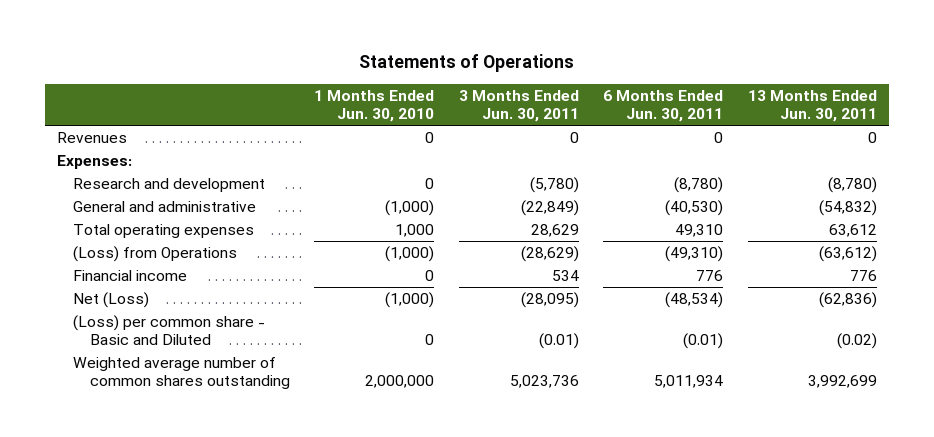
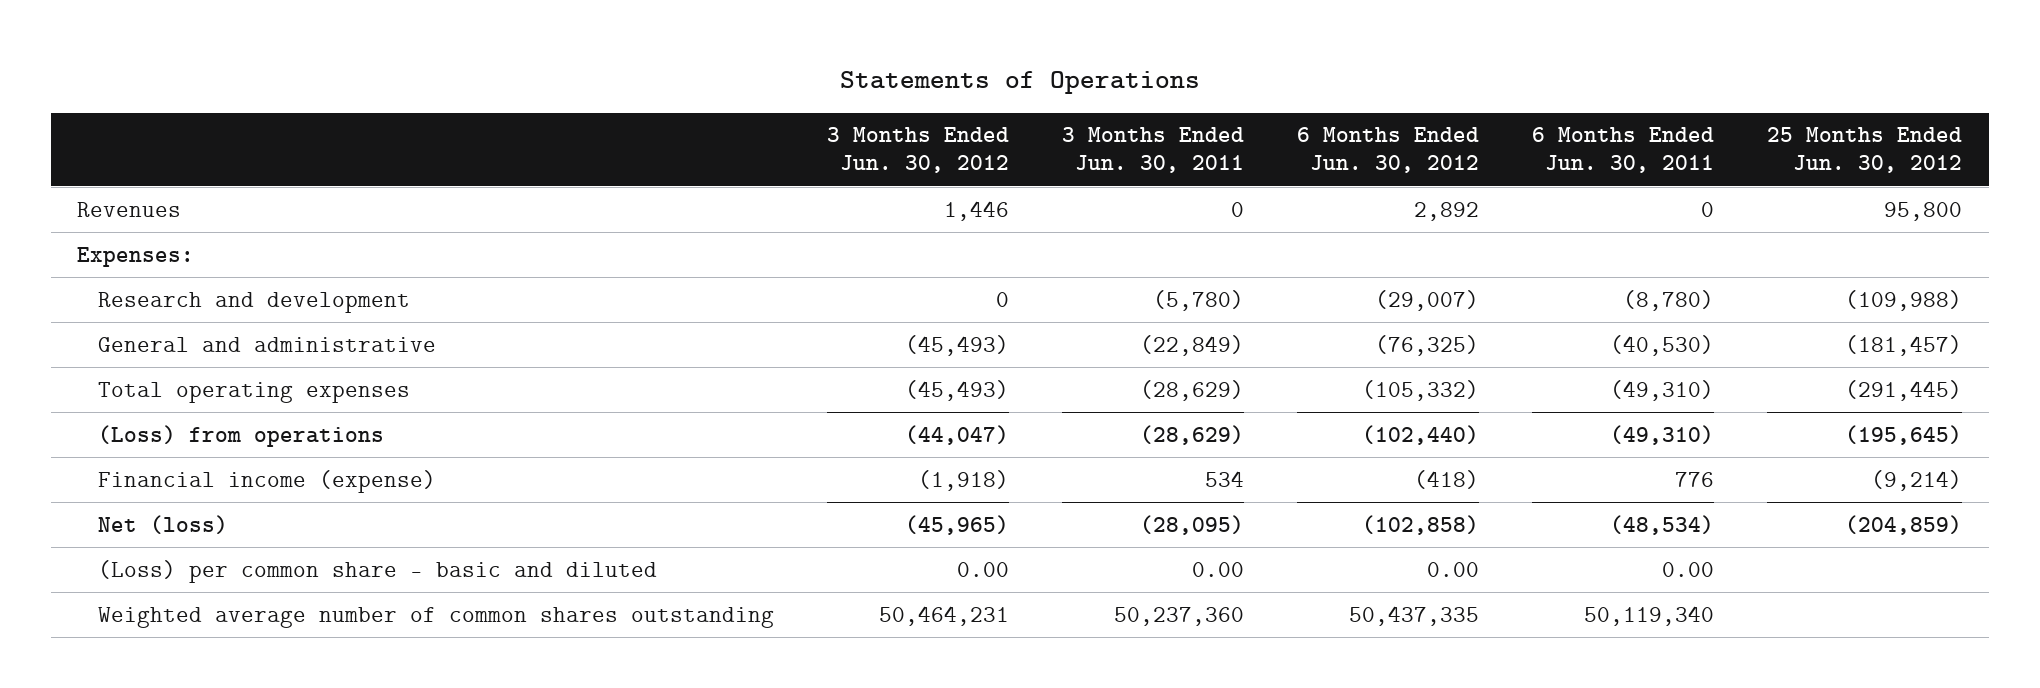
[314,89,435,123] 1 Months Ended Jun. 30, 2010 -> none
[747,89,877,123] 13 Months Ended Jun. 30, 2011 -> none
none -> [827,127,1010,174] 3 Months Ended Jun. 30, 2012
none -> [1297,127,1480,174] 6 Months Ended Jun. 30, 2012
none -> [1767,127,1963,174] 25 Months Ended Jun. 30, 2012
[530,223,579,237] 28,629 -> [1140,379,1245,401] (28,629)
[675,223,724,237] 49,310 -> [1610,379,1715,401] (49,310)
[73,245,238,262] (Loss) from Operations -> [98,424,385,447] (Loss) from operations
[73,269,188,281] Financial income -> [98,469,437,493] Financial income (expense)
[73,291,150,308] Net (Loss) -> [98,514,229,534] Net (loss)
[73,314,266,346] (Loss) per common share - Basic and Diluted -> [98,559,658,583] (Loss) per common share - basic and diluted
[538,333,579,350] (0.01) -> [1192,561,1245,577] 0.00
[683,333,724,350] (0.01) -> [1662,561,1715,577] 0.00
[509,375,579,389] 5,023,736 -> [1114,606,1245,626] 50,237,360
[654,375,724,389] 5,011,934 -> [1584,605,1715,626] 50,119,340

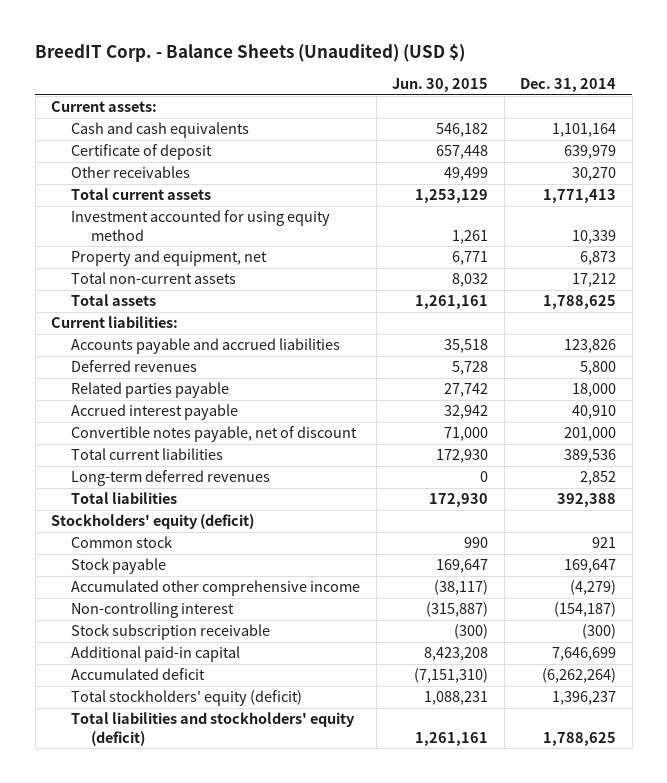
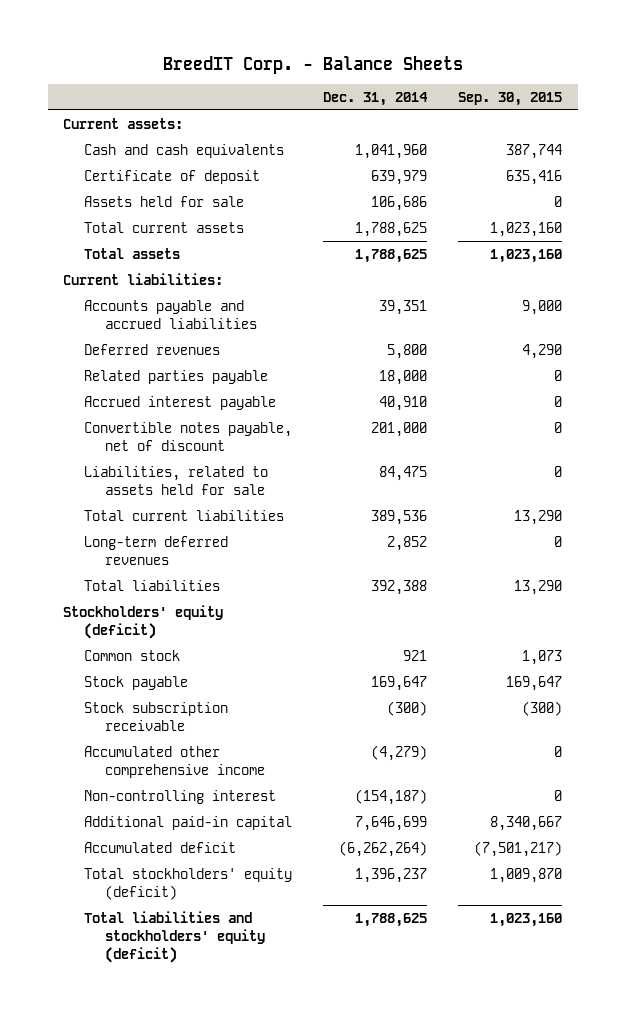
[35,44,466,63] BreedIT Corp. - Balance Sheets (Unaudited) (USD $) -> [162,55,463,74] BreedIT Corp. - Balance Sheets
[392,78,489,93] Jun. 30, 2015 -> none
none -> [458,91,563,106] Sep. 30, 2015
[552,123,617,138] 1,101,164 -> [355,144,428,160] 1,041,960
[71,166,191,179] Other receivables -> none
[71,210,331,241] Investment accounted for using equity method -> none
[71,250,268,267] Property and equipment, net -> none
[71,272,237,285] Total non-current assets -> none
none -> [84,196,245,208] Assets held for sale
[543,189,617,204] 1,771,413 -> [355,222,428,238] 1,788,625
[564,339,617,354] 123,826 -> [379,300,428,316] 39,351
none -> [84,466,269,495] Liabilities, related to assets held for sale
[71,624,271,641] Stock subscription receivable -> [84,702,229,731] Stock subscription receivable

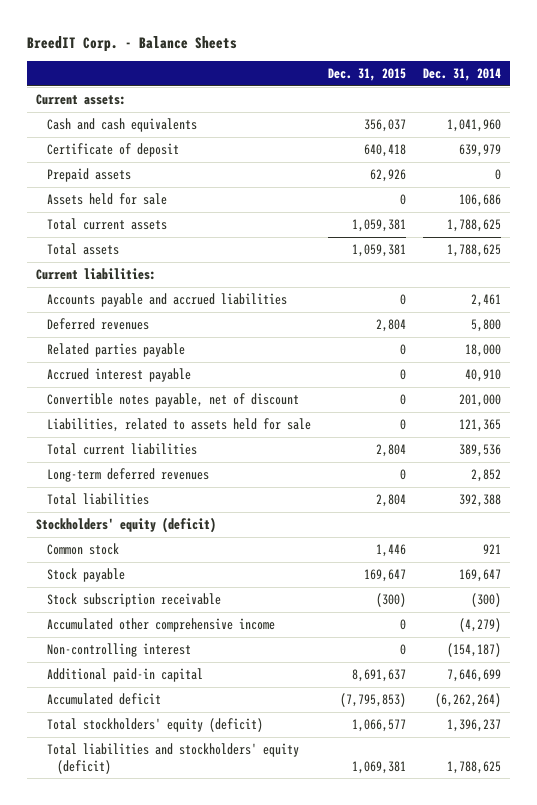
[458,91,563,106] Sep. 30, 2015 -> none
none -> [327,68,406,82] Dec. 31, 2015
none -> [46,167,131,182] Prepaid assets
[379,300,428,316] 39,351 -> [471,293,502,307] 2,461
[379,466,428,482] 84,475 -> [459,418,502,432] 121,365

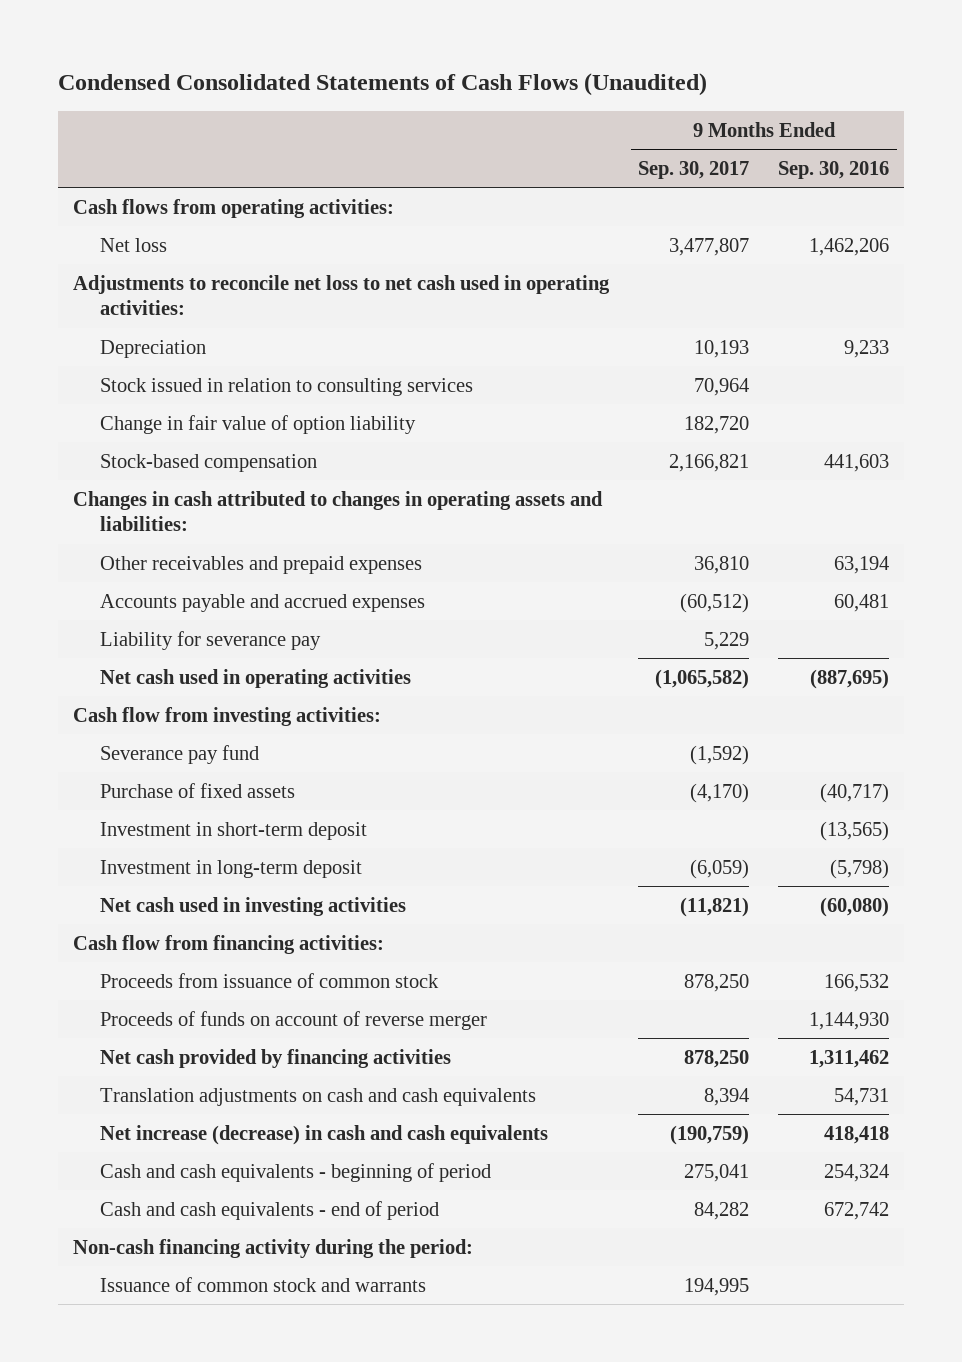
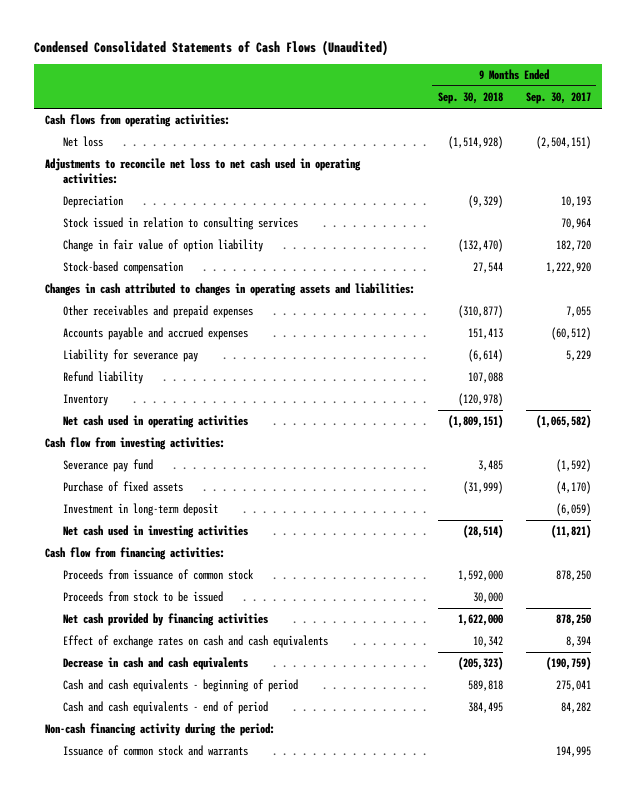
[778,160,890,179] Sep. 30, 2016 -> none
none -> [437,92,503,105] Sep. 30, 2018
[669,237,750,256] 3,477,807 -> [535,136,591,150] (2,504,151)
[669,453,750,472] 2,166,821 -> [545,262,591,274] 1,222,920
[694,555,750,574] 36,810 -> [565,306,591,318] 7,055
none -> [62,371,143,385] Refund liability
none -> [62,394,108,407] Inventory
[99,821,367,840] Investment in short-term deposit -> none
[99,1010,487,1030] Proceeds of funds on account of reverse merger -> none
none -> [62,591,223,603] Proceeds from stock to be issued
[99,1087,536,1106] Translation adjustments on cash and cash equivalents -> [62,635,328,649] Effect of exchange rates on cash and cash equivalents
[99,1124,548,1145] Net increase (decrease) in cash and cash equivalents -> [62,657,248,671] Decrease in cash and cash equivalents

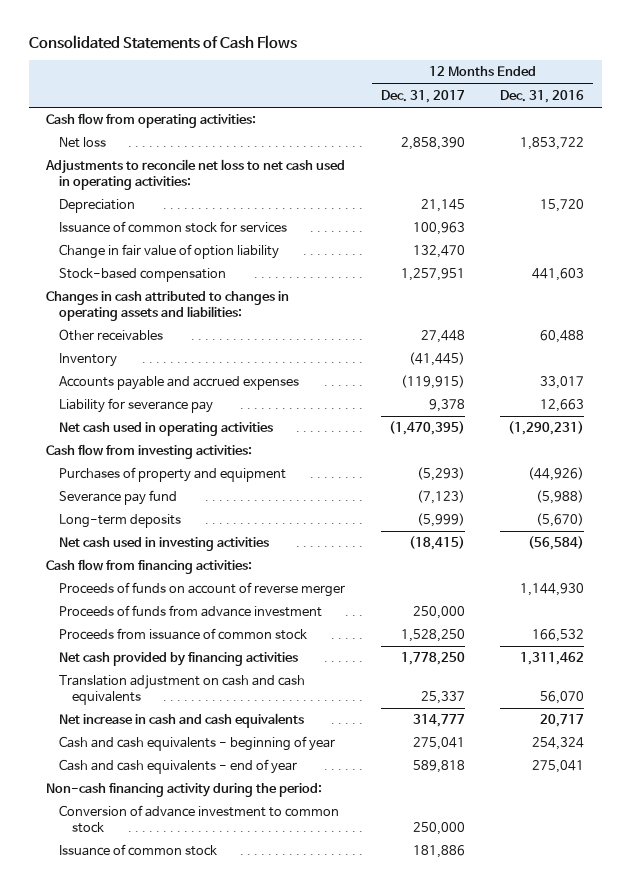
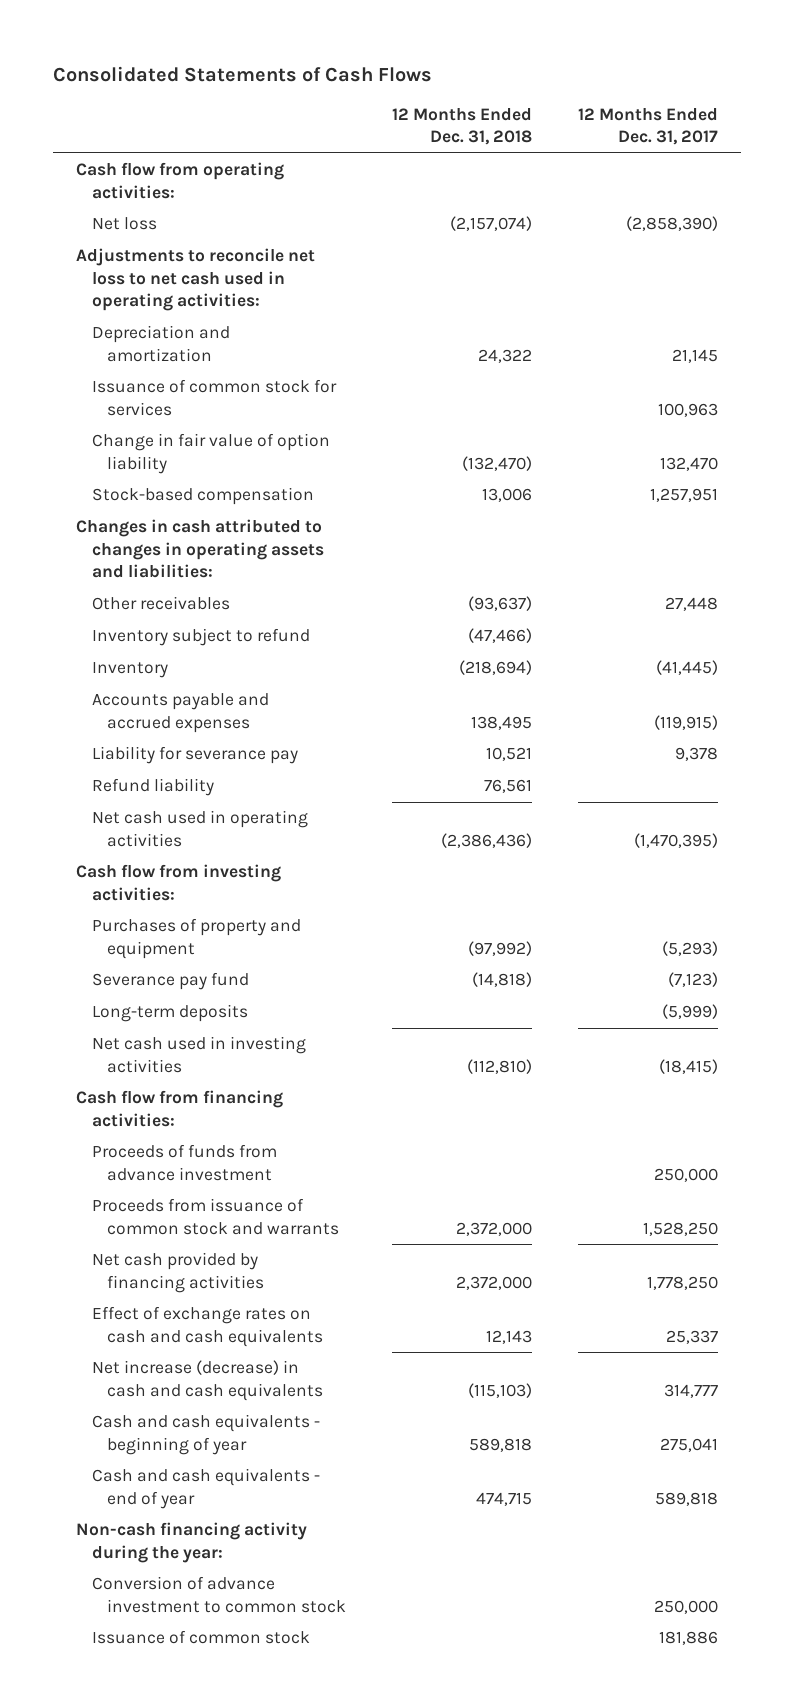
[500,89,585,103] Dec. 31, 2016 -> none
none -> [392,107,533,146] 12 Months Ended Dec. 31, 2018
[400,137,465,151] 2,858,390 -> [626,216,719,232] (2,858,390)
[59,199,136,214] Depreciation -> [91,325,230,362] Depreciation and amortization
none -> [91,628,310,647] Inventory subject to refund
none -> [91,778,214,797] Refund liability
[59,582,346,598] Proceeds of funds on account of reverse merger -> none
[59,628,308,641] Proceeds from issuance of common stock -> [91,1198,340,1235] Proceeds from issuance of common stock and warrants
[59,675,306,706] Translation adjustment on cash and cash equivalents -> [91,1306,324,1347] Effect of exchange rates on cash and cash equivalents
[59,713,305,729] Net increase in cash and cash equivalents -> [91,1360,324,1401] Net increase (decrease) in cash and cash equivalents
[46,783,323,798] Non-cash financing activity during the period: -> [76,1522,308,1563] Non-cash financing activity during the year:

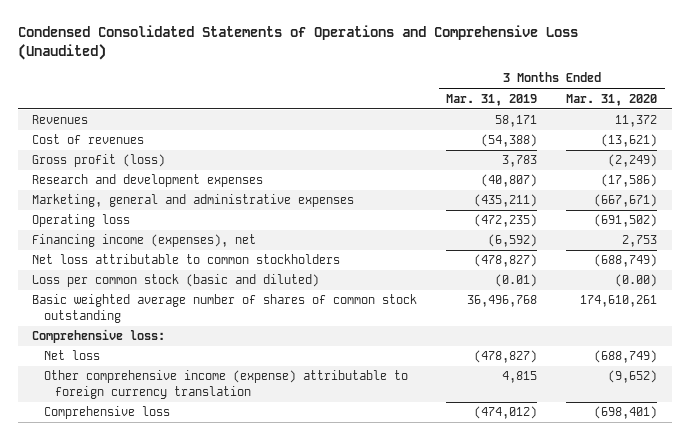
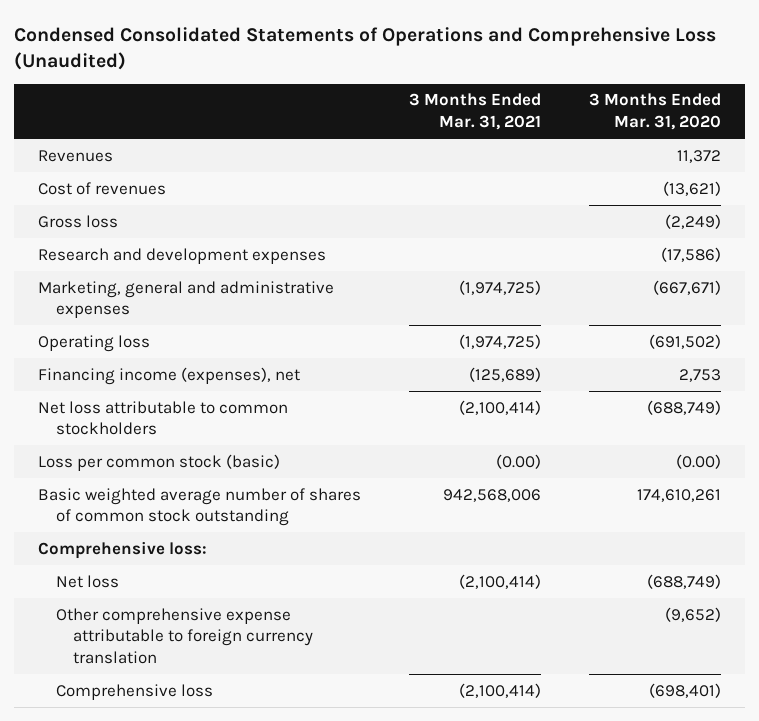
[446,93,538,106] Mar. 31, 2019 -> none
none -> [408,93,541,131] 3 Months Ended Mar. 31, 2021
[32,154,166,168] Gross profit (loss) -> [38,214,119,228] Gross loss
[32,274,320,288] Loss per common stock (basic and diluted) -> [38,453,281,471] Loss per common stock (basic)
[43,370,408,399] Other comprehensive income (expense) attributable to foreign currency translation -> [55,607,314,665] Other comprehensive expense attributable to foreign currency translation

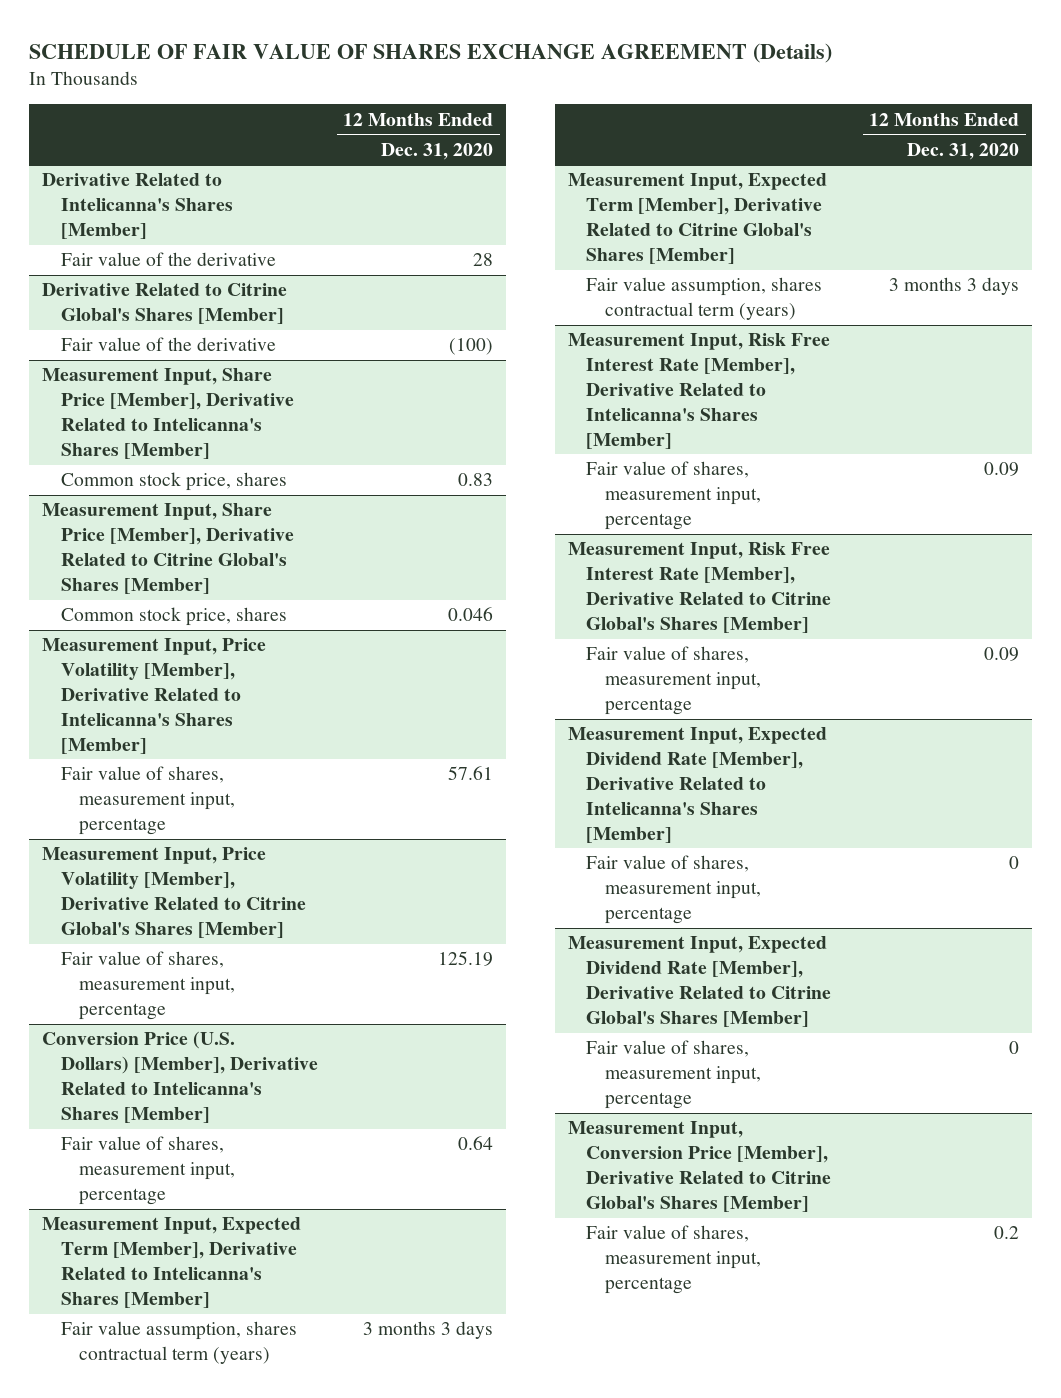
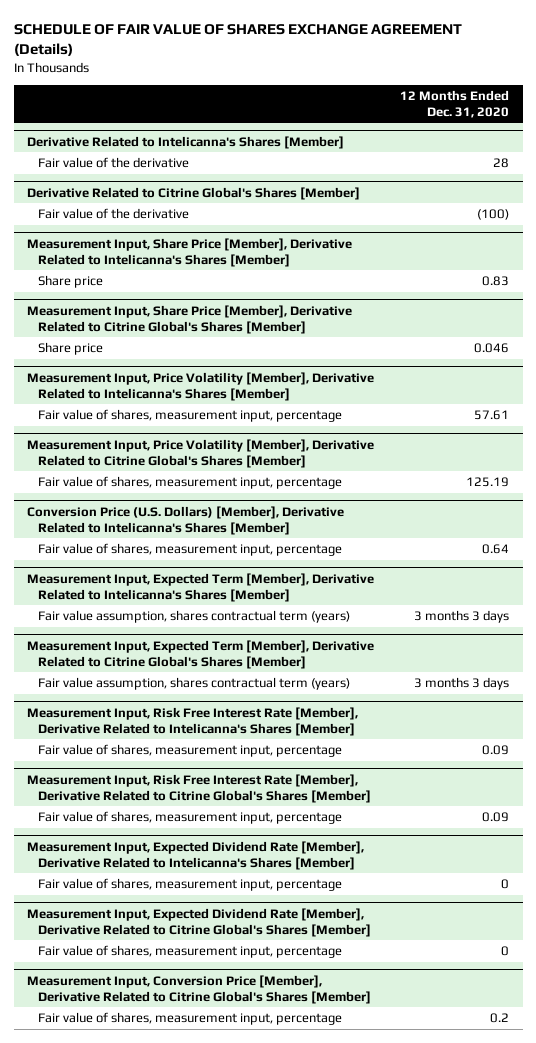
[60,472,287,492] Common stock price, shares -> [37,274,103,288] Share price
[60,607,287,627] Common stock price, shares -> [37,341,103,355] Share price

